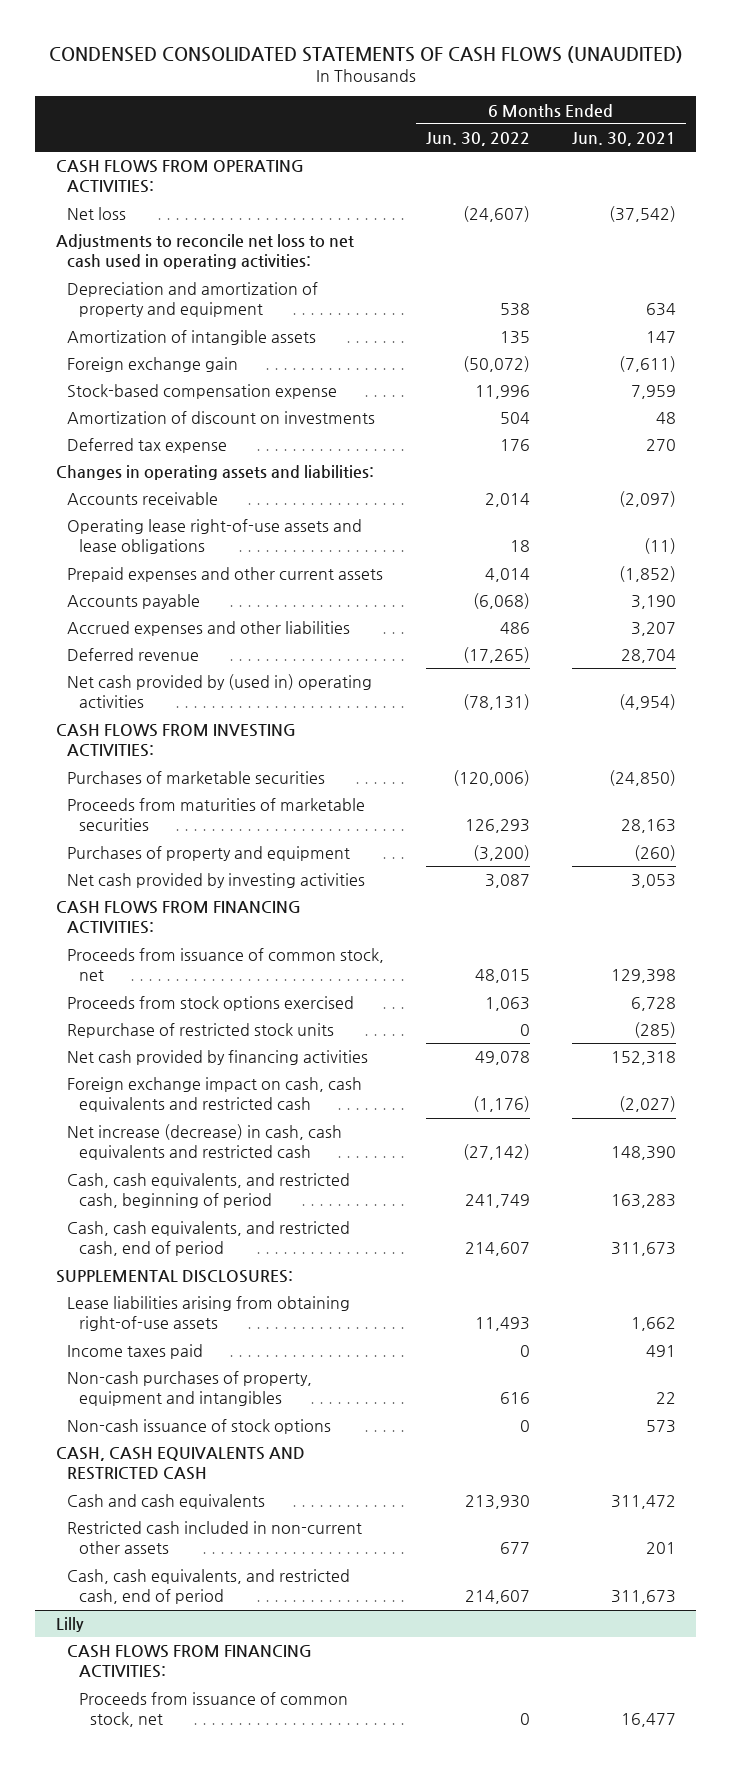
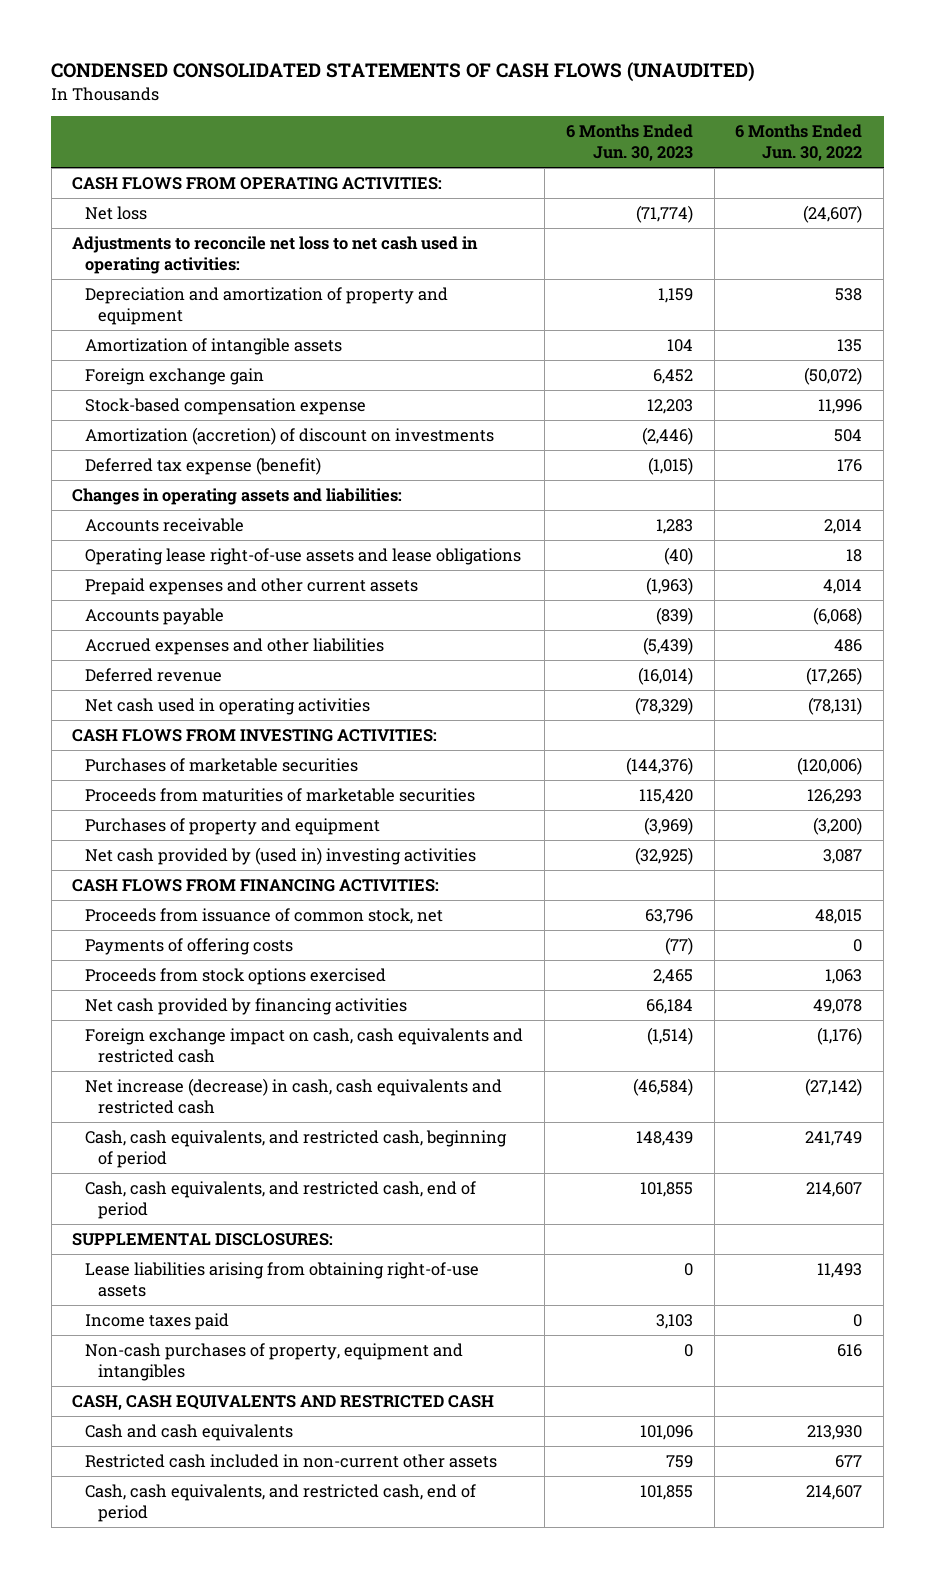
[571,131,676,146] Jun. 30, 2021 -> none
none -> [565,124,693,162] 6 Months Ended Jun. 30, 2023
[67,411,376,425] Amortization of discount on investments -> [85,426,495,445] Amortization (accretion) of discount on investments
[67,438,228,454] Deferred tax expense -> [85,456,322,475] Deferred tax expense (benefit)
[67,674,373,709] Net cash provided by (used in) operating activities -> [85,697,371,715] Net cash used in operating activities
[67,873,366,889] Net cash provided by investing activities -> [85,846,477,865] Net cash provided by (used in) investing activities
none -> [85,937,294,955] Payments of offering costs
[67,1023,335,1039] Repurchase of restricted stock units -> none
[67,1419,332,1435] Non-cash issuance of stock options -> none
[56,1617,85,1633] Lilly -> none
[67,1645,313,1679] CASH FLOWS FROM FINANCING ACTIVITIES: -> none
[78,1692,348,1728] Proceeds from issuance of common stock, net -> none

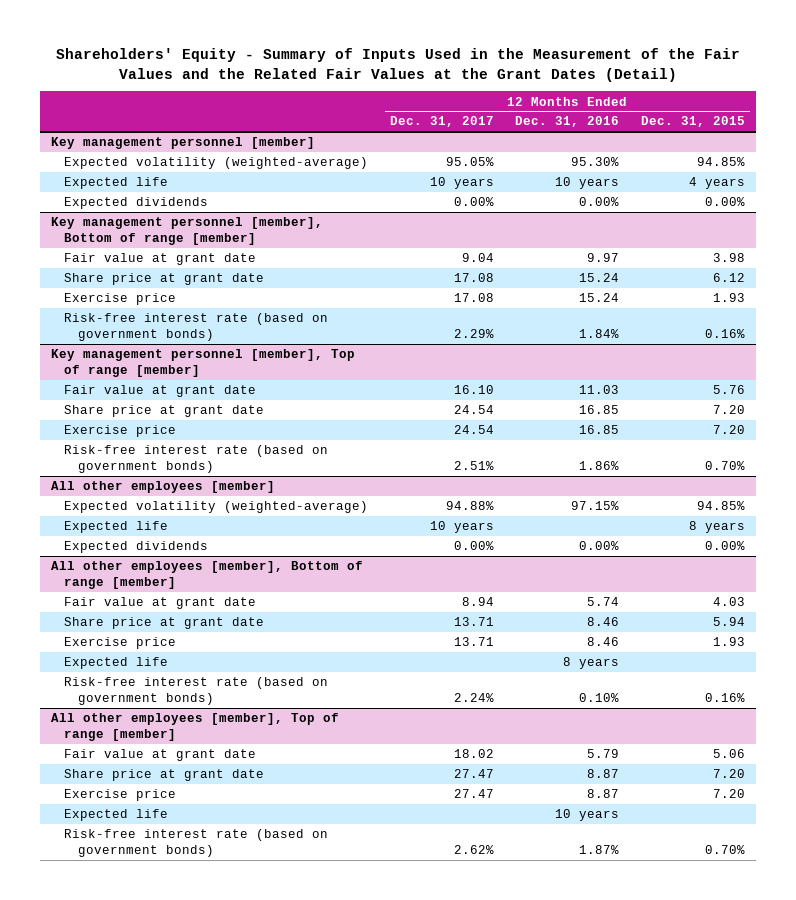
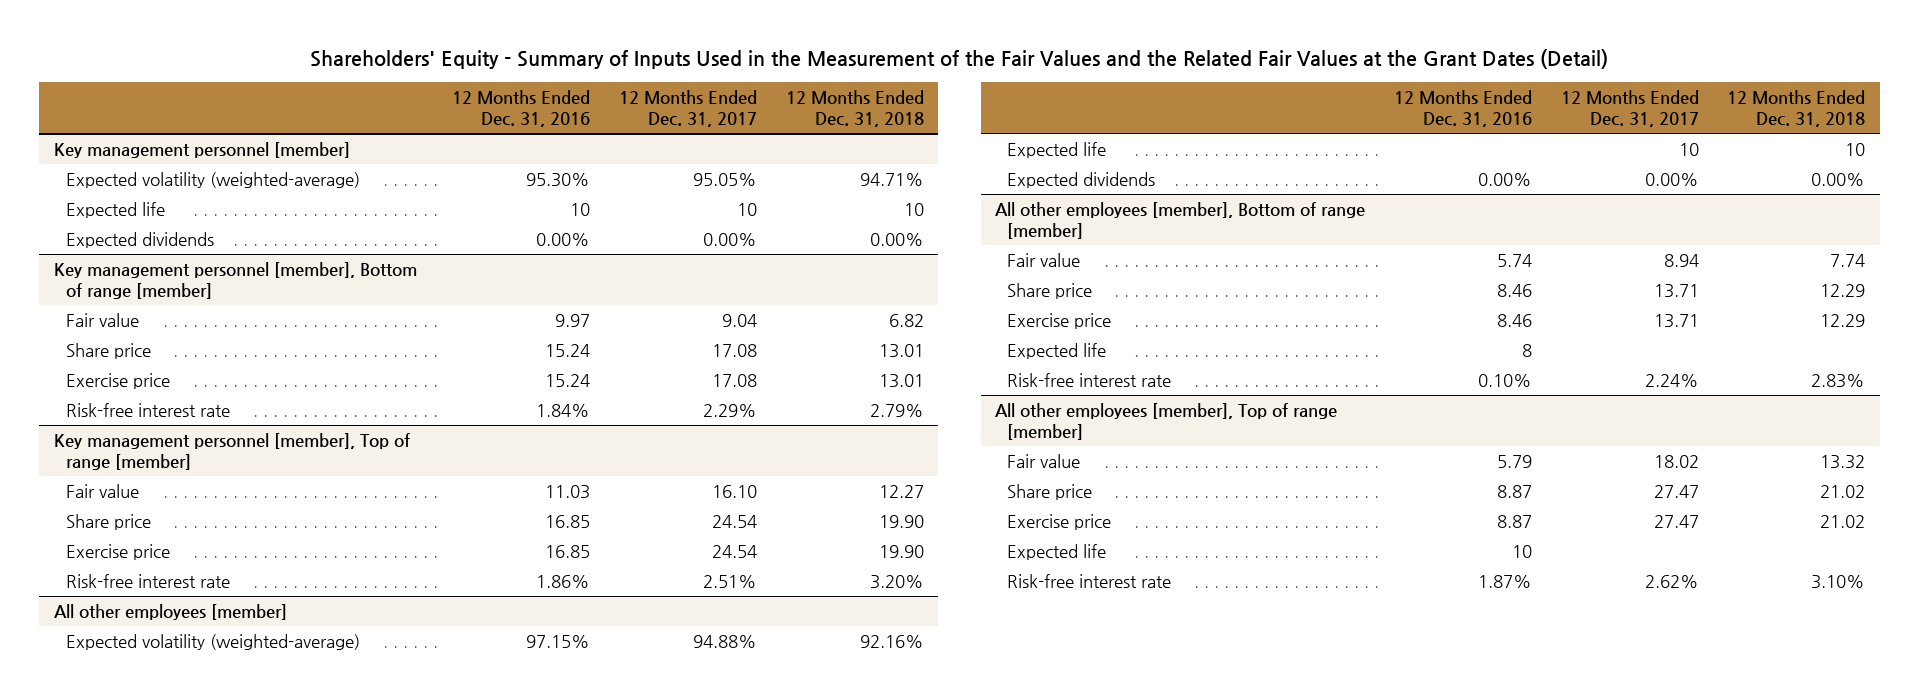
[641,116,746,128] Dec. 31, 2015 -> none
none -> [785,89,924,128] 12 Months Ended Dec. 31, 2018
[429,177,494,190] 10 years -> [737,202,758,216] 10
[555,177,620,190] 10 years -> [570,202,591,216] 10
[64,253,257,266] Fair value at grant date -> [65,312,139,327] Fair value
[64,273,265,286] Share price at grant date -> [65,342,151,359] Share price
[64,313,329,342] Risk-free interest rate (based on government bonds) -> [65,402,230,417] Risk-free interest rate
[64,385,257,398] Fair value at grant date -> [65,483,139,498] Fair value
[64,405,265,418] Share price at grant date -> [65,513,151,530] Share price
[64,445,329,474] Risk-free interest rate (based on government bonds) -> [65,573,230,588] Risk-free interest rate
[429,521,494,534] 10 years -> [1678,142,1699,156] 10
[64,597,257,610] Fair value at grant date -> [1006,252,1080,267] Fair value
[64,617,265,630] Share price at grant date -> [1006,282,1092,299] Share price
[563,657,620,670] 8 years -> [1521,343,1532,357] 8
[64,677,329,706] Risk-free interest rate (based on government bonds) -> [1006,372,1171,387] Risk-free interest rate
[64,749,257,762] Fair value at grant date -> [1006,453,1080,468] Fair value
[64,769,265,782] Share price at grant date -> [1006,483,1092,500] Share price
[555,809,620,822] 10 years -> [1511,544,1532,558] 10
[64,829,329,858] Risk-free interest rate (based on government bonds) -> [1006,573,1171,588] Risk-free interest rate

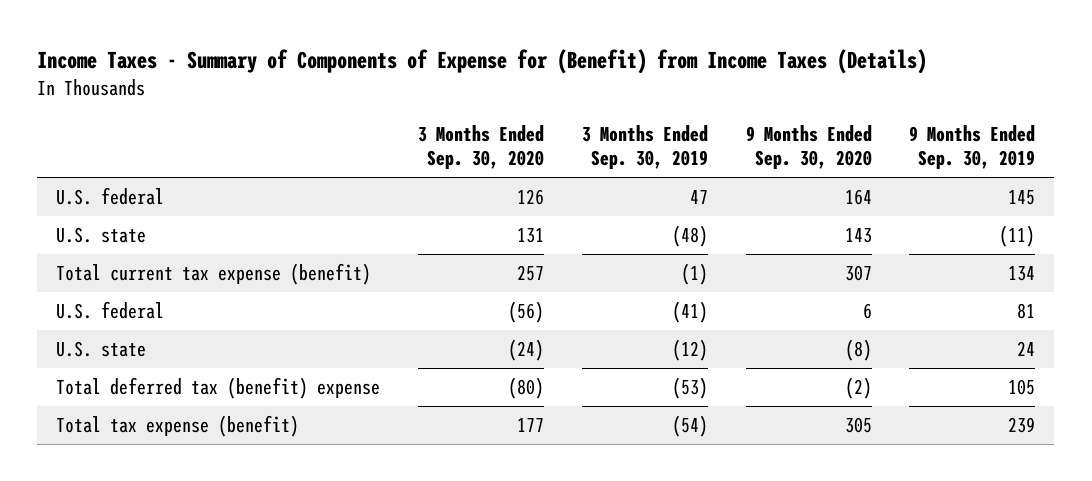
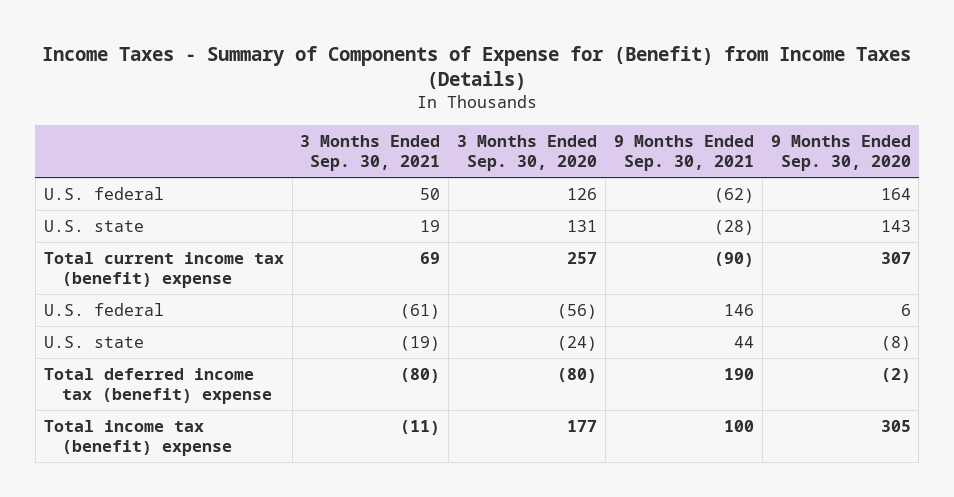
[581,124,708,170] 3 Months Ended Sep. 30, 2019 -> none
[909,124,1036,170] 9 Months Ended Sep. 30, 2019 -> none
none -> [300,134,441,172] 3 Months Ended Sep. 30, 2021
none -> [613,134,754,172] 9 Months Ended Sep. 30, 2021
[56,262,372,285] Total current tax expense (benefit) -> [43,251,284,289] Total current income tax (benefit) expense
[56,376,381,399] Total deferred tax (benefit) expense -> [43,367,272,405] Total deferred income tax (benefit) expense
[56,414,300,437] Total tax expense (benefit) -> [43,419,232,457] Total income tax (benefit) expense

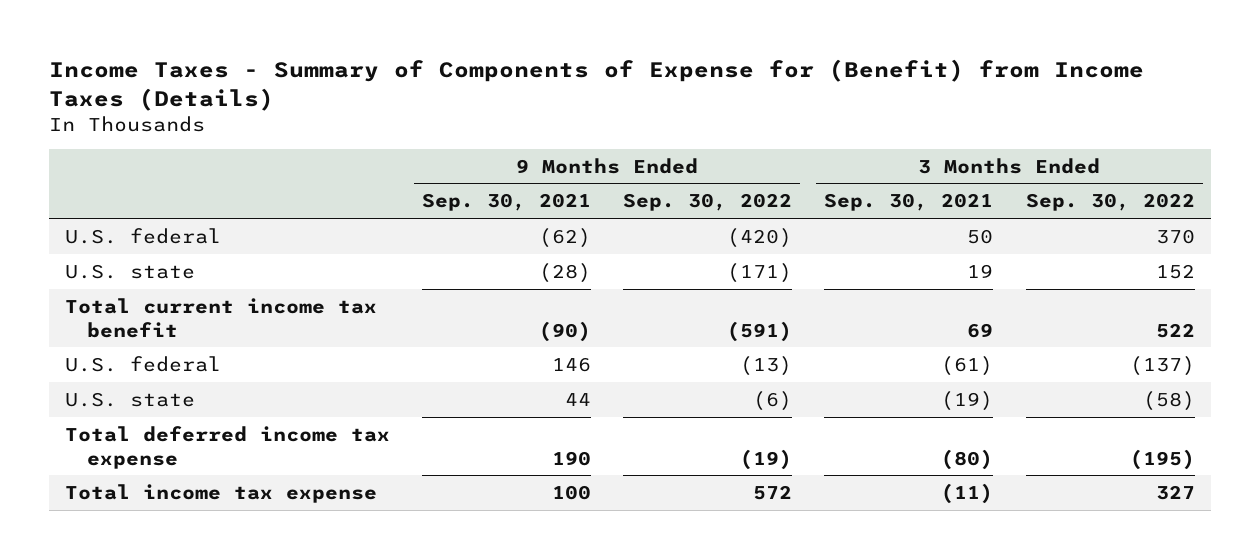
[457,134,598,172] 3 Months Ended Sep. 30, 2020 -> none
[770,134,911,172] 9 Months Ended Sep. 30, 2020 -> none
none -> [623,193,793,212] Sep. 30, 2022
none -> [1025,193,1195,212] Sep. 30, 2022
[43,251,284,289] Total current income tax (benefit) expense -> [65,297,378,338] Total current income tax benefit
[43,367,272,405] Total deferred income tax (benefit) expense -> [65,425,391,469] Total deferred income tax expense
[43,419,232,457] Total income tax (benefit) expense -> [65,483,378,503] Total income tax expense

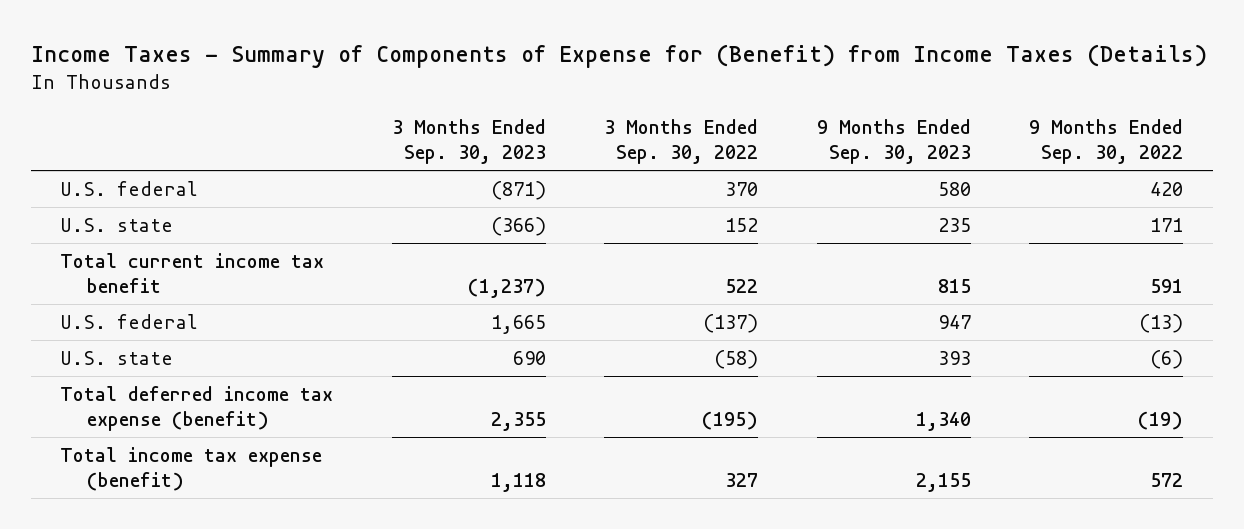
[422,193,592,212] Sep. 30, 2021 -> none
[824,193,994,212] Sep. 30, 2021 -> none
none -> [391,119,546,164] 3 Months Ended Sep. 30, 2023
none -> [816,119,971,164] 9 Months Ended Sep. 30, 2023
[727,227,793,248] (420) -> [1150,182,1184,197] 420
[727,262,793,283] (171) -> [1150,218,1184,233] 171
[727,320,793,342] (591) -> [1150,278,1184,293] 591
[65,425,391,469] Total deferred income tax expense -> [60,386,334,431] Total deferred income tax expense (benefit)
[65,483,378,503] Total income tax expense -> [60,447,323,491] Total income tax expense (benefit)

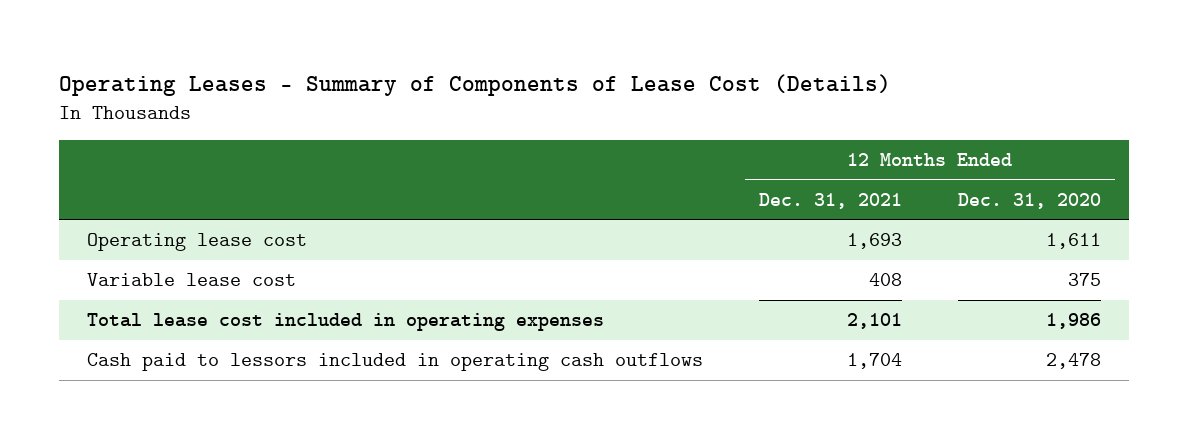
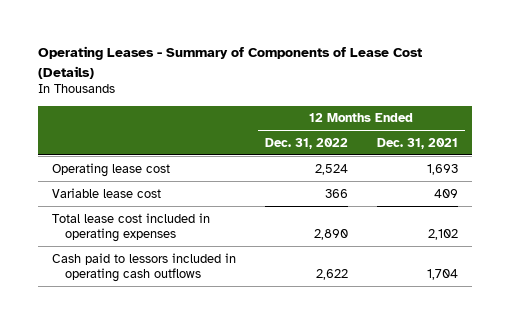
[958,192,1102,209] Dec. 31, 2020 -> none
none -> [265,137,349,149] Dec. 31, 2022
[868,273,902,287] 408 -> [433,188,458,198] 409
[846,313,902,330] 2,101 -> [427,229,458,241] 2,102

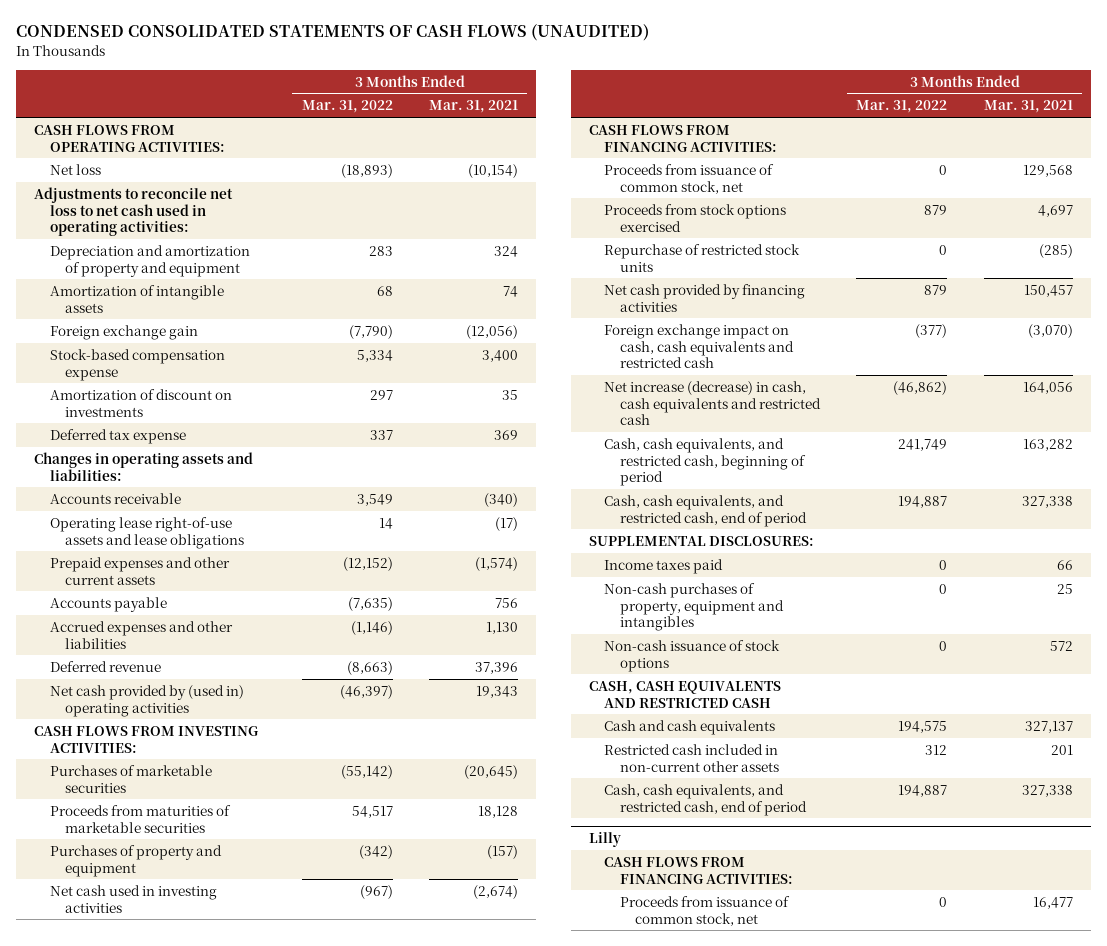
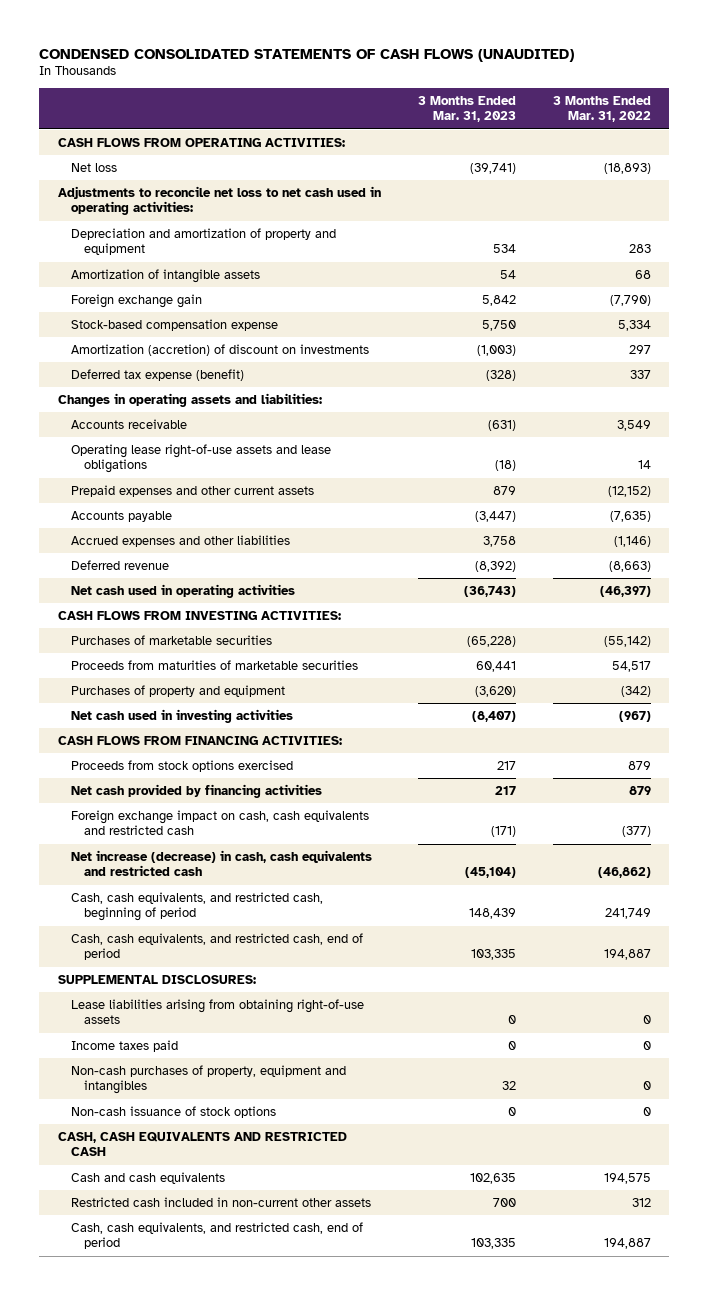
[429,100,519,114] Mar. 31, 2021 -> none
none -> [417,95,516,123] 3 Months Ended Mar. 31, 2023
[49,388,232,417] Amortization of discount on investments -> [71,343,370,356] Amortization (accretion) of discount on investments
[49,428,186,444] Deferred tax expense -> [71,368,245,381] Deferred tax expense (benefit)
[49,684,244,717] Net cash provided by (used in) operating activities -> [71,583,296,598] Net cash used in operating activities
[604,163,775,194] Proceeds from issuance of common stock, net -> none
[604,243,801,272] Repurchase of restricted stock units -> none
none -> [71,998,365,1025] Lease liabilities arising from obtaining right-of-use assets
[588,832,621,848] Lilly -> none
[604,856,793,884] CASH FLOWS FROM FINANCING ACTIVITIES: -> none
[619,895,790,926] Proceeds from issuance of common stock, net -> none

